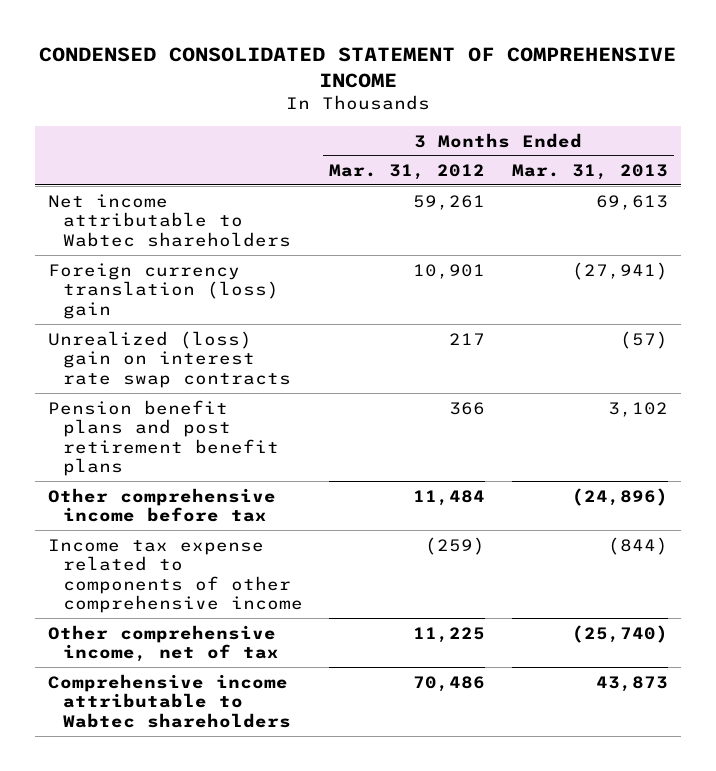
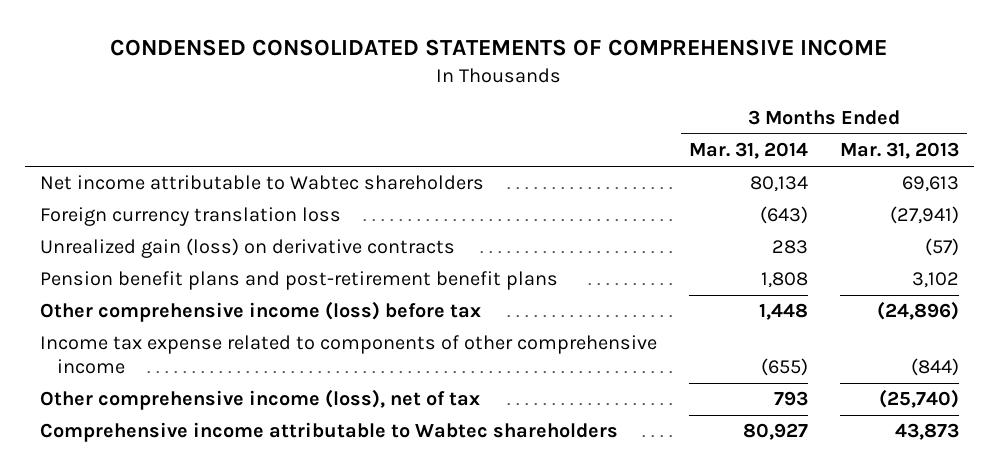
[39,46,677,88] CONDENSED CONSOLIDATED STATEMENT OF COMPREHENSIVE INCOME -> [110,39,888,57] CONDENSED CONSOLIDATED STATEMENTS OF COMPREHENSIVE INCOME
[329,163,486,180] Mar. 31, 2012 -> none
none -> [688,142,808,160] Mar. 31, 2014
[48,262,279,319] Foreign currency translation (loss) gain -> [40,207,342,227] Foreign currency translation loss
[48,330,291,388] Unrealized (loss) gain on interest rate swap contracts -> [40,238,456,259] Unrealized gain (loss) on derivative contracts
[48,399,279,477] Pension benefit plans and post retirement benefit plans -> [40,271,559,291] Pension benefit plans and post-retirement benefit plans
[48,487,277,523] Other comprehensive income before tax -> [40,301,482,323] Other comprehensive income (loss) before tax
[48,624,279,663] Other comprehensive income, net of tax -> [40,389,481,411] Other comprehensive income (loss), net of tax

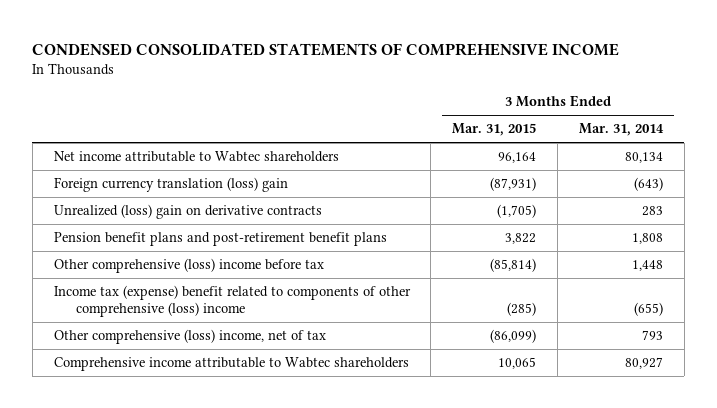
[839,142,959,160] Mar. 31, 2013 -> none
none -> [452,123,537,137] Mar. 31, 2015
[40,207,342,227] Foreign currency translation loss -> [53,177,288,193] Foreign currency translation (loss) gain
[40,238,456,259] Unrealized gain (loss) on derivative contracts -> [53,204,322,220] Unrealized (loss) gain on derivative contracts
[40,301,482,323] Other comprehensive income (loss) before tax -> [53,258,324,274] Other comprehensive (loss) income before tax
[40,335,658,375] Income tax expense related to components of other comprehensive income -> [53,285,411,317] Income tax (expense) benefit related to components of other comprehensive (loss) income
[40,389,481,411] Other comprehensive income (loss), net of tax -> [53,329,326,345] Other comprehensive (loss) income, net of tax

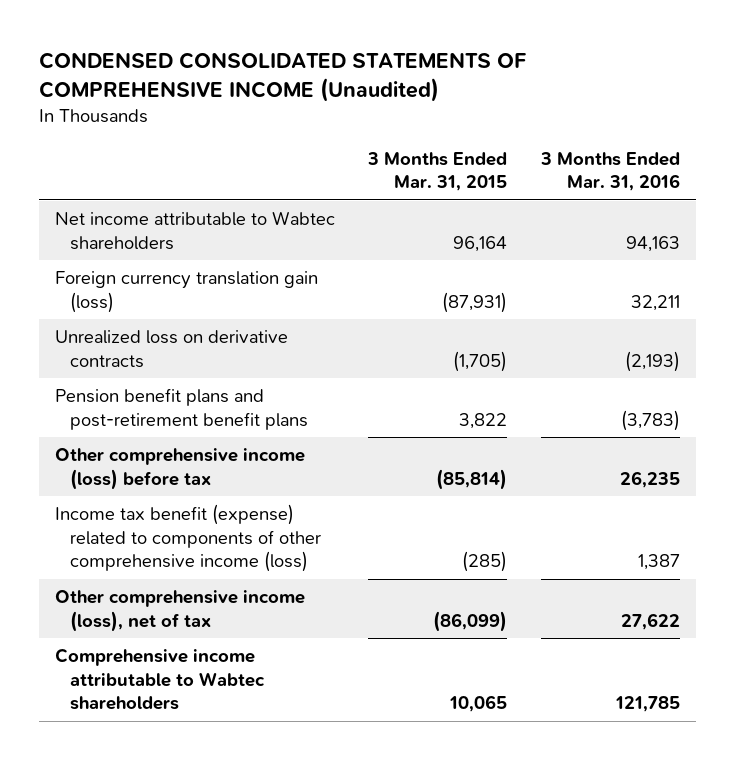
[32,42,620,56] CONDENSED CONSOLIDATED STATEMENTS OF COMPREHENSIVE INCOME -> [38,51,526,102] CONDENSED CONSOLIDATED STATEMENTS OF COMPREHENSIVE INCOME (Unaudited)
[579,123,665,137] Mar. 31, 2014 -> none
none -> [539,151,680,192] 3 Months Ended Mar. 31, 2016
[53,177,288,193] Foreign currency translation (loss) gain -> [55,271,319,313] Foreign currency translation gain (loss)
[53,204,322,220] Unrealized (loss) gain on derivative contracts -> [55,330,289,368] Unrealized loss on derivative contracts
[53,258,324,274] Other comprehensive (loss) income before tax -> [55,448,306,490] Other comprehensive income (loss) before tax
[53,285,411,317] Income tax (expense) benefit related to components of other comprehensive (loss) income -> [55,504,321,572] Income tax benefit (expense) related to components of other comprehensive income (loss)
[53,329,326,345] Other comprehensive (loss) income, net of tax -> [55,590,306,632] Other comprehensive income (loss), net of tax

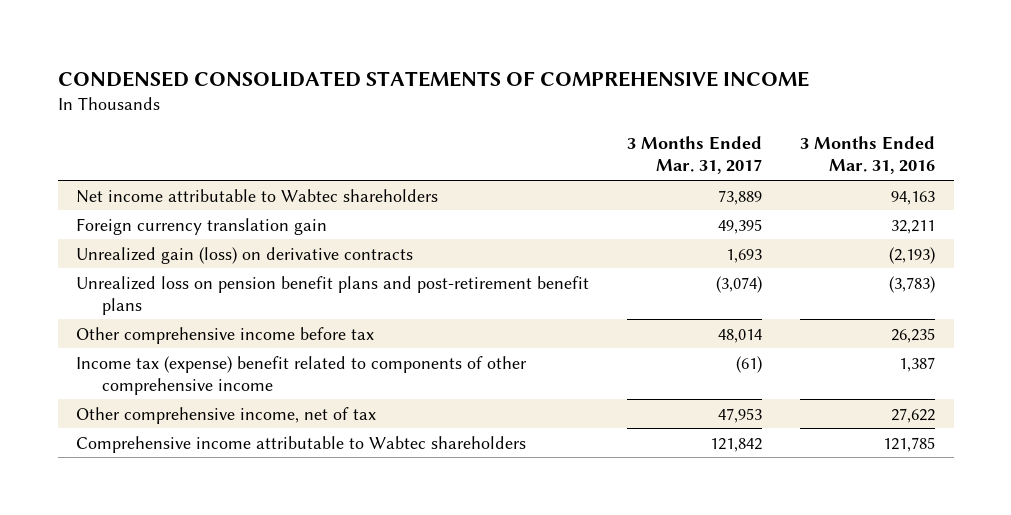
[38,51,526,102] CONDENSED CONSOLIDATED STATEMENTS OF COMPREHENSIVE INCOME (Unaudited) -> [57,70,809,87] CONDENSED CONSOLIDATED STATEMENTS OF COMPREHENSIVE INCOME
[367,151,508,192] 3 Months Ended Mar. 31, 2015 -> none
none -> [627,136,763,175] 3 Months Ended Mar. 31, 2017
[55,271,319,313] Foreign currency translation gain (loss) -> [76,217,328,235] Foreign currency translation gain
[55,330,289,368] Unrealized loss on derivative contracts -> [76,246,414,264] Unrealized gain (loss) on derivative contracts
[55,388,308,430] Pension benefit plans and post-retirement benefit plans -> [76,275,590,315] Unrealized loss on pension benefit plans and post-retirement benefit plans
[55,448,306,490] Other comprehensive income (loss) before tax -> [76,326,375,344] Other comprehensive income before tax
[55,504,321,572] Income tax benefit (expense) related to components of other comprehensive income (loss) -> [76,355,528,395] Income tax (expense) benefit related to components of other comprehensive income
[55,590,306,632] Other comprehensive income (loss), net of tax -> [76,406,377,424] Other comprehensive income, net of tax

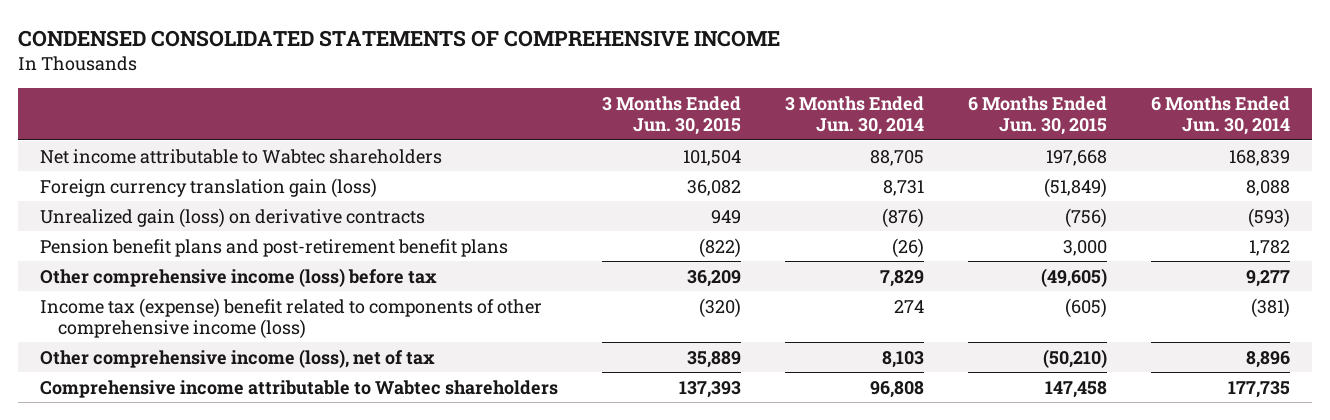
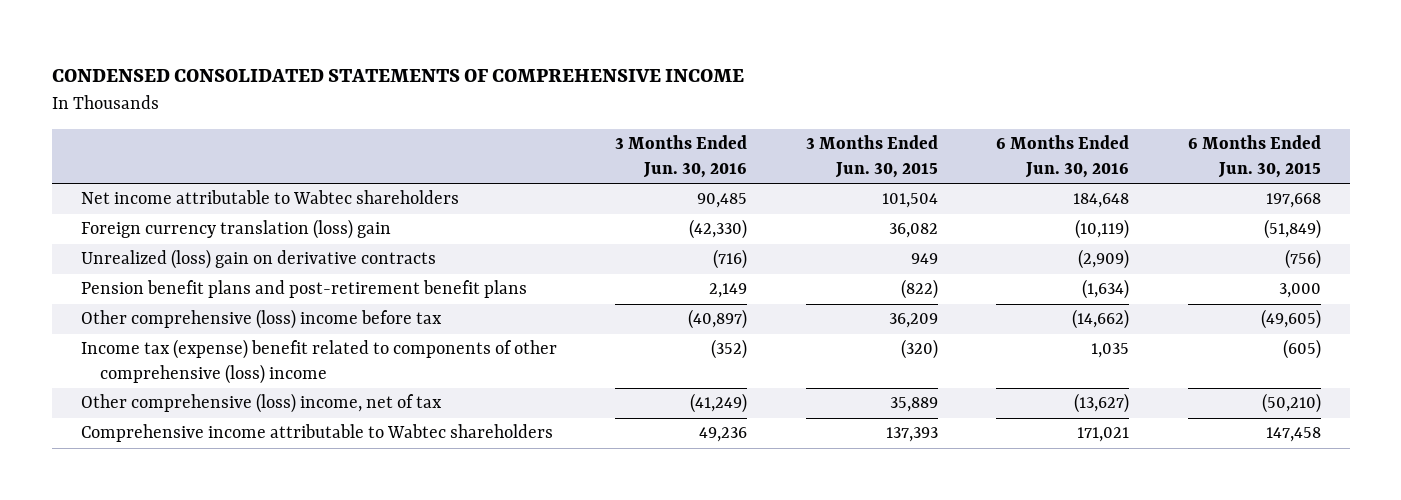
[784,96,924,135] 3 Months Ended Jun. 30, 2014 -> none
[1150,96,1290,135] 6 Months Ended Jun. 30, 2014 -> none
none -> [615,135,748,179] 3 Months Ended Jun. 30, 2016
none -> [996,135,1130,179] 6 Months Ended Jun. 30, 2016
[40,177,378,198] Foreign currency translation gain (loss) -> [80,219,391,240] Foreign currency translation (loss) gain
[40,207,426,228] Unrealized gain (loss) on derivative contracts -> [80,249,436,270] Unrealized (loss) gain on derivative contracts
[40,267,438,287] Other comprehensive income (loss) before tax -> [80,309,442,330] Other comprehensive (loss) income before tax
[40,297,543,339] Income tax (expense) benefit related to components of other comprehensive income (loss) -> [80,339,557,385] Income tax (expense) benefit related to components of other comprehensive (loss) income
[40,348,436,368] Other comprehensive income (loss), net of tax -> [80,393,442,414] Other comprehensive (loss) income, net of tax

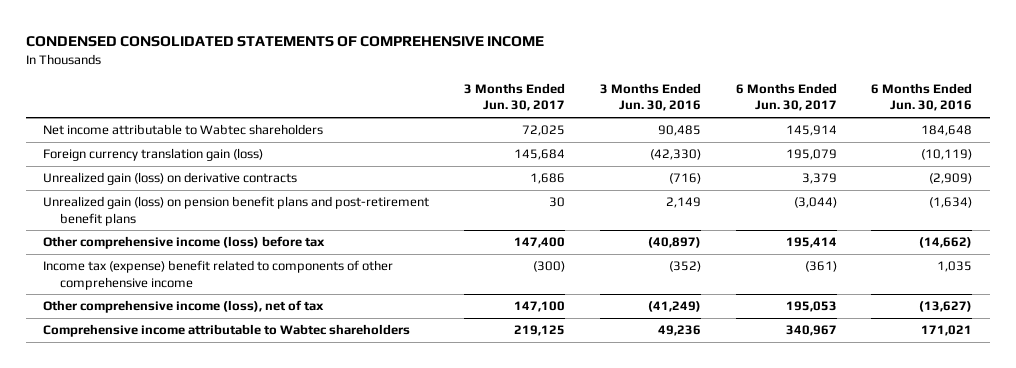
[805,135,938,179] 3 Months Ended Jun. 30, 2015 -> none
[1187,135,1321,179] 6 Months Ended Jun. 30, 2015 -> none
none -> [464,82,566,112] 3 Months Ended Jun. 30, 2017
none -> [735,82,837,112] 6 Months Ended Jun. 30, 2017
[80,219,391,240] Foreign currency translation (loss) gain -> [43,148,264,162] Foreign currency translation gain (loss)
[80,249,436,270] Unrealized (loss) gain on derivative contracts -> [43,172,298,186] Unrealized gain (loss) on derivative contracts
[80,280,527,299] Pension benefit plans and post-retirement benefit plans -> [43,196,430,226] Unrealized gain (loss) on pension benefit plans and post-retirement benefit plans
[80,309,442,330] Other comprehensive (loss) income before tax -> [43,236,326,250] Other comprehensive income (loss) before tax
[80,339,557,385] Income tax (expense) benefit related to components of other comprehensive (loss) income -> [43,260,394,290] Income tax (expense) benefit related to components of other comprehensive income
[80,393,442,414] Other comprehensive (loss) income, net of tax -> [43,300,325,314] Other comprehensive income (loss), net of tax

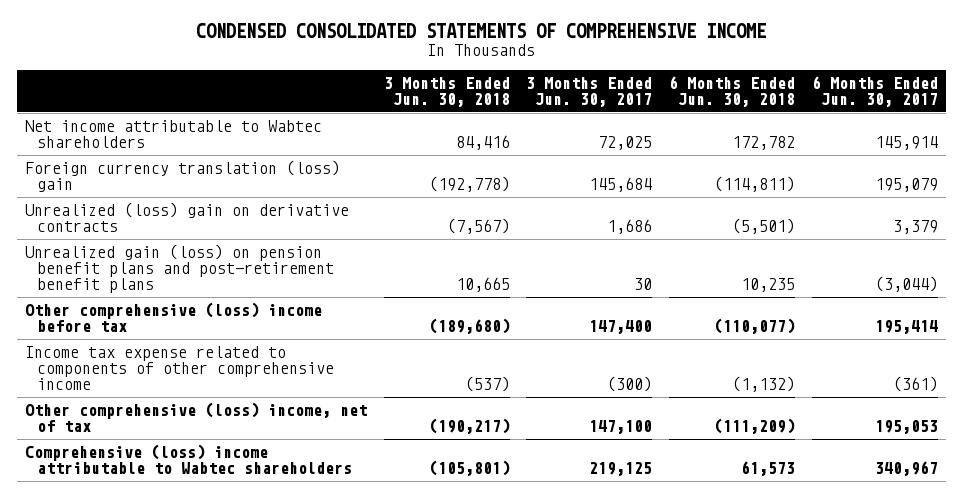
[599,82,701,112] 3 Months Ended Jun. 30, 2016 -> none
[871,82,973,112] 6 Months Ended Jun. 30, 2016 -> none
none -> [383,77,510,108] 3 Months Ended Jun. 30, 2018
none -> [668,76,795,108] 6 Months Ended Jun. 30, 2018
[43,148,264,162] Foreign currency translation gain (loss) -> [24,160,340,193] Foreign currency translation (loss) gain
[43,172,298,186] Unrealized gain (loss) on derivative contracts -> [24,202,349,233] Unrealized (loss) gain on derivative contracts
[43,236,326,250] Other comprehensive income (loss) before tax -> [24,302,322,333] Other comprehensive (loss) income before tax
[43,260,394,290] Income tax (expense) benefit related to components of other comprehensive income -> [24,346,334,391] Income tax expense related to components of other comprehensive income
[43,300,325,314] Other comprehensive income (loss), net of tax -> [24,402,367,433] Other comprehensive (loss) income, net of tax
[43,324,411,338] Comprehensive income attributable to Wabtec shareholders -> [24,444,352,475] Comprehensive (loss) income attributable to Wabtec shareholders

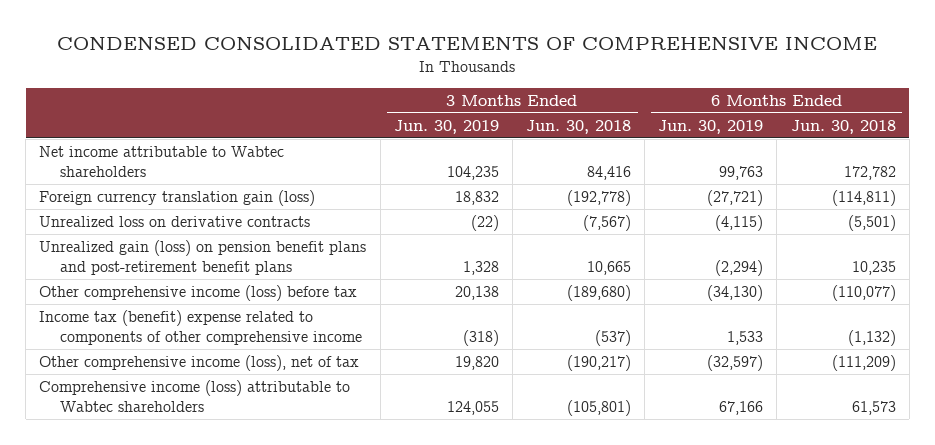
[526,77,653,108] 3 Months Ended Jun. 30, 2017 -> none
[811,76,938,108] 6 Months Ended Jun. 30, 2017 -> none
none -> [393,119,499,134] Jun. 30, 2019
none -> [658,119,764,134] Jun. 30, 2019
[24,160,340,193] Foreign currency translation (loss) gain -> [39,190,316,207] Foreign currency translation gain (loss)
[24,202,349,233] Unrealized (loss) gain on derivative contracts -> [39,216,311,228] Unrealized loss on derivative contracts
[24,302,322,333] Other comprehensive (loss) income before tax -> [39,285,358,302] Other comprehensive income (loss) before tax
[24,346,334,391] Income tax expense related to components of other comprehensive income -> [39,310,362,346] Income tax (benefit) expense related to components of other comprehensive income
[24,402,367,433] Other comprehensive (loss) income, net of tax -> [39,355,360,372] Other comprehensive income (loss), net of tax
[24,444,352,475] Comprehensive (loss) income attributable to Wabtec shareholders -> [39,380,351,413] Comprehensive income (loss) attributable to Wabtec shareholders

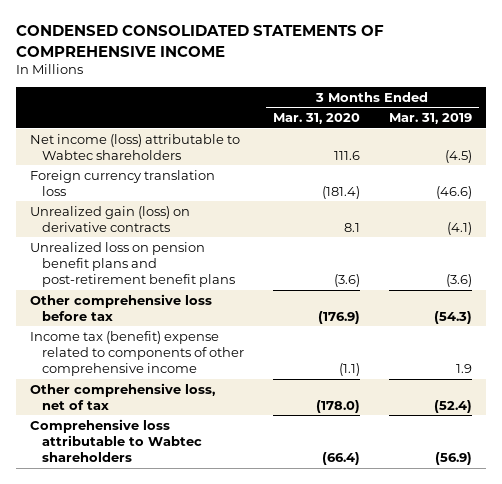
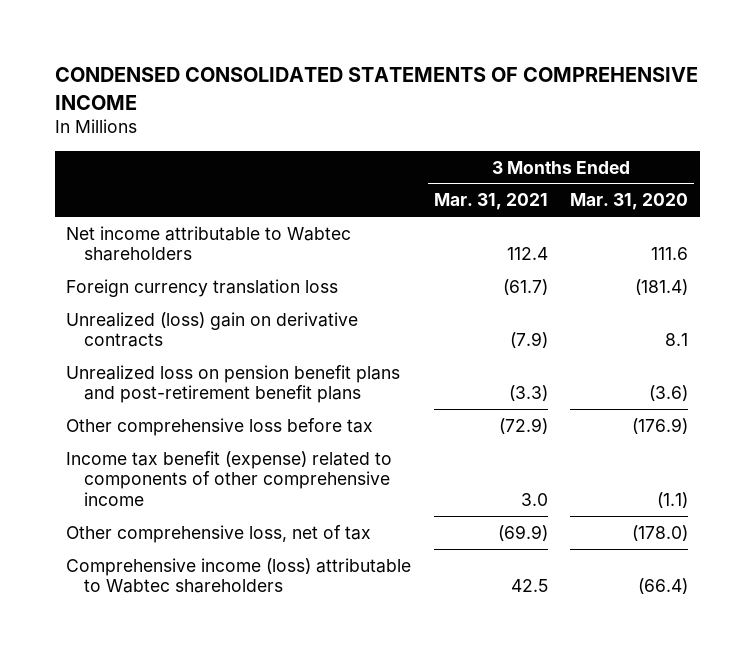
[388,113,472,125] Mar. 31, 2019 -> none
none -> [433,193,548,211] Mar. 31, 2021
[30,133,241,160] Net income (loss) attributable to Wabtec shareholders -> [66,225,352,262] Net income attributable to Wabtec shareholders
[30,205,191,232] Unrealized gain (loss) on derivative contracts -> [66,311,359,348] Unrealized (loss) gain on derivative contracts
[30,330,245,377] Income tax (benefit) expense related to components of other comprehensive income -> [66,450,393,506] Income tax benefit (expense) related to components of other comprehensive income
[30,418,203,463] Comprehensive loss attributable to Wabtec shareholders -> [66,557,412,594] Comprehensive income (loss) attributable to Wabtec shareholders

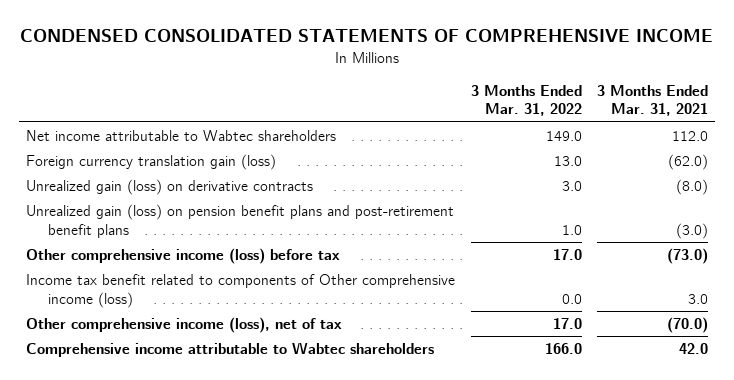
[570,193,689,211] Mar. 31, 2020 -> none
none -> [470,84,582,117] 3 Months Ended Mar. 31, 2022
[506,247,548,261] 112.4 -> [671,130,708,141] 112.0
[66,278,339,297] Foreign currency translation loss -> [26,153,277,170] Foreign currency translation gain (loss)
[502,278,548,295] (61.7) -> [667,153,708,170] (62.0)
[66,311,359,348] Unrealized (loss) gain on derivative contracts -> [26,178,314,195] Unrealized gain (loss) on derivative contracts
[509,332,548,349] (7.9) -> [675,178,708,195] (8.0)
[66,364,401,404] Unrealized loss on pension benefit plans and post-retirement benefit plans -> [26,203,455,238] Unrealized gain (loss) on pension benefit plans and post-retirement benefit plans
[508,385,548,402] (3.3) -> [675,222,708,239] (3.0)
[66,417,374,436] Other comprehensive loss before tax -> [26,247,341,264] Other comprehensive income (loss) before tax
[498,417,548,434] (72.9) -> [666,247,708,264] (73.0)
[66,450,393,506] Income tax benefit (expense) related to components of other comprehensive income -> [26,273,456,308] Income tax benefit related to components of Other comprehensive income (loss)
[66,524,372,543] Other comprehensive loss, net of tax -> [26,316,343,333] Other comprehensive income (loss), net of tax
[497,524,548,541] (69.9) -> [666,316,708,333] (70.0)
[66,557,412,594] Comprehensive income (loss) attributable to Wabtec shareholders -> [26,341,435,357] Comprehensive income attributable to Wabtec shareholders
[510,579,548,593] 42.5 -> [678,342,708,354] 42.0

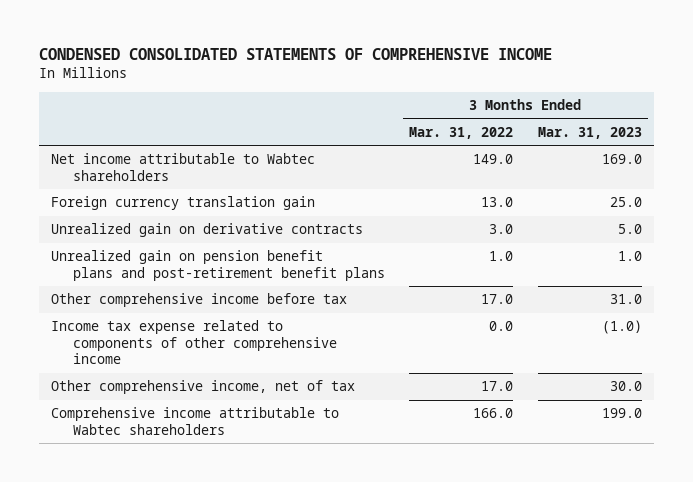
[596,84,708,117] 3 Months Ended Mar. 31, 2021 -> none
none -> [537,126,642,139] Mar. 31, 2023
[26,153,277,170] Foreign currency translation gain (loss) -> [50,196,315,211] Foreign currency translation gain
[26,178,314,195] Unrealized gain (loss) on derivative contracts -> [50,223,363,238] Unrealized gain on derivative contracts
[26,203,455,238] Unrealized gain (loss) on pension benefit plans and post-retirement benefit plans -> [50,250,385,281] Unrealized gain on pension benefit plans and post-retirement benefit plans
[26,247,341,264] Other comprehensive income (loss) before tax -> [50,293,347,308] Other comprehensive income before tax
[26,273,456,308] Income tax benefit related to components of Other comprehensive income (loss) -> [50,320,337,365] Income tax expense related to components of other comprehensive income
[26,316,343,333] Other comprehensive income (loss), net of tax -> [50,380,355,395] Other comprehensive income, net of tax

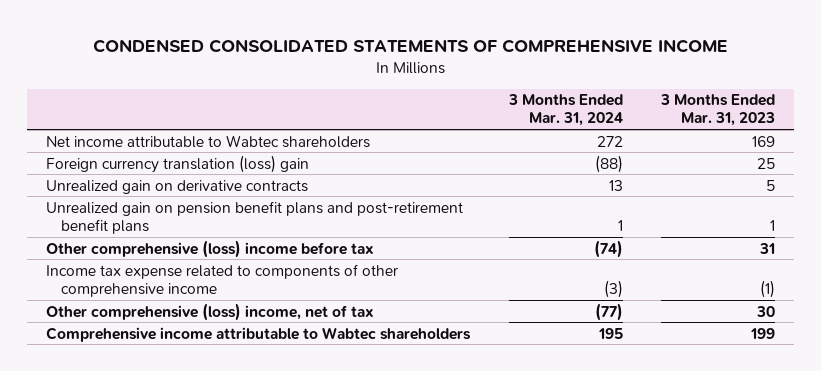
[409,126,514,139] Mar. 31, 2022 -> none
none -> [507,94,623,127] 3 Months Ended Mar. 31, 2024
[601,154,642,165] 169.0 -> [752,135,776,147] 169
[50,196,315,211] Foreign currency translation gain -> [46,154,310,173] Foreign currency translation (loss) gain
[609,197,642,208] 25.0 -> [757,157,776,169] 25
[617,224,642,235] 5.0 -> [766,179,776,191] 5
[617,251,642,262] 1.0 -> [770,219,776,231] 1
[50,293,347,308] Other comprehensive income before tax -> [46,239,375,258] Other comprehensive (loss) income before tax
[609,294,642,305] 31.0 -> [759,242,776,254] 31
[601,320,642,335] (1.0) -> [760,279,776,298] (1)
[50,380,355,395] Other comprehensive income, net of tax -> [46,302,375,321] Other comprehensive (loss) income, net of tax
[609,381,642,392] 30.0 -> [756,305,776,317] 30
[601,408,642,419] 199.0 -> [750,327,776,339] 199

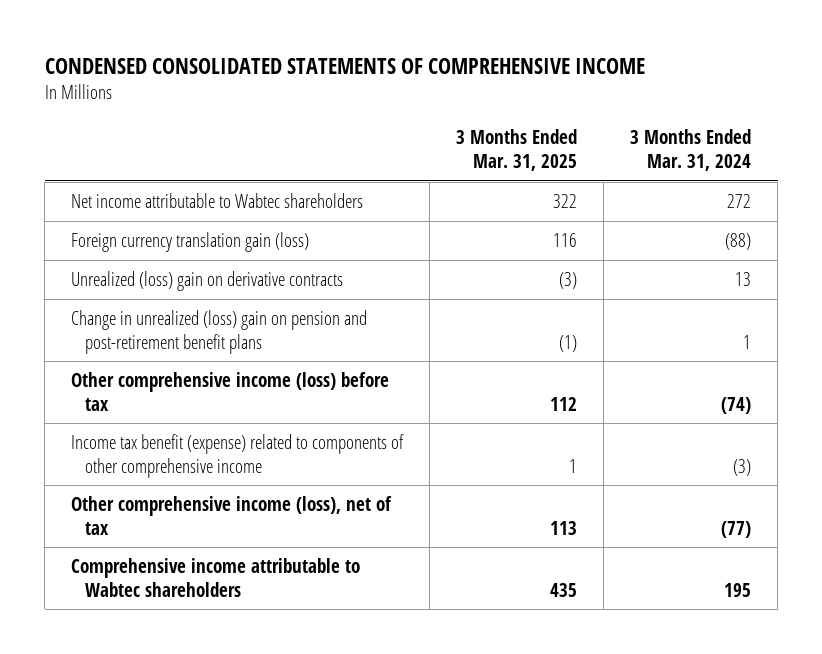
[660,94,776,127] 3 Months Ended Mar. 31, 2023 -> none
none -> [456,129,578,171] 3 Months Ended Mar. 31, 2025
[46,154,310,173] Foreign currency translation (loss) gain -> [71,231,310,252] Foreign currency translation gain (loss)
[46,179,309,194] Unrealized gain on derivative contracts -> [71,270,344,291] Unrealized (loss) gain on derivative contracts
[46,200,464,234] Unrealized gain on pension benefit plans and post-retirement benefit plans -> [71,309,368,354] Change in unrealized (loss) gain on pension and post-retirement benefit plans
[46,239,375,258] Other comprehensive (loss) income before tax -> [71,371,390,411] Other comprehensive income (loss) before tax
[46,263,399,297] Income tax expense related to components of other comprehensive income -> [71,433,405,478] Income tax benefit (expense) related to components of other comprehensive income
[46,302,375,321] Other comprehensive (loss) income, net of tax -> [71,495,393,535] Other comprehensive income (loss), net of tax

